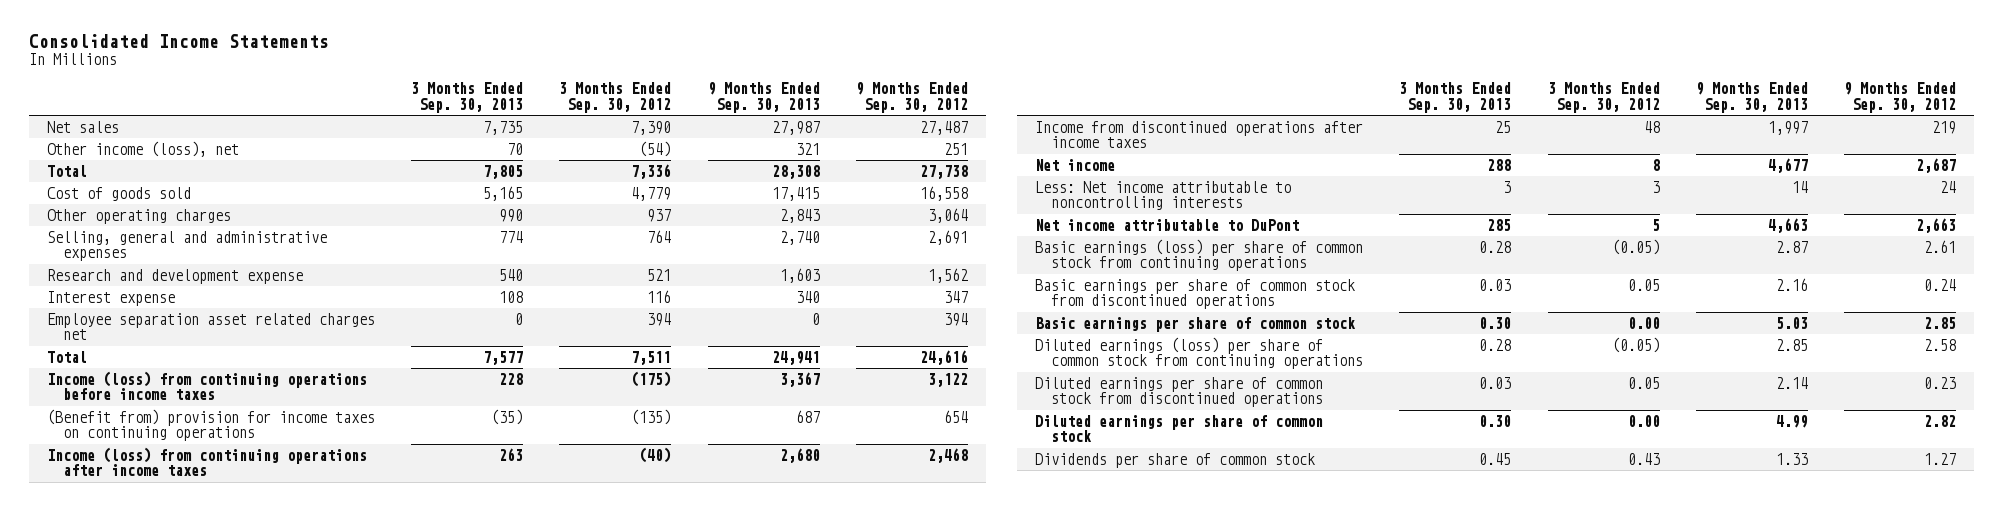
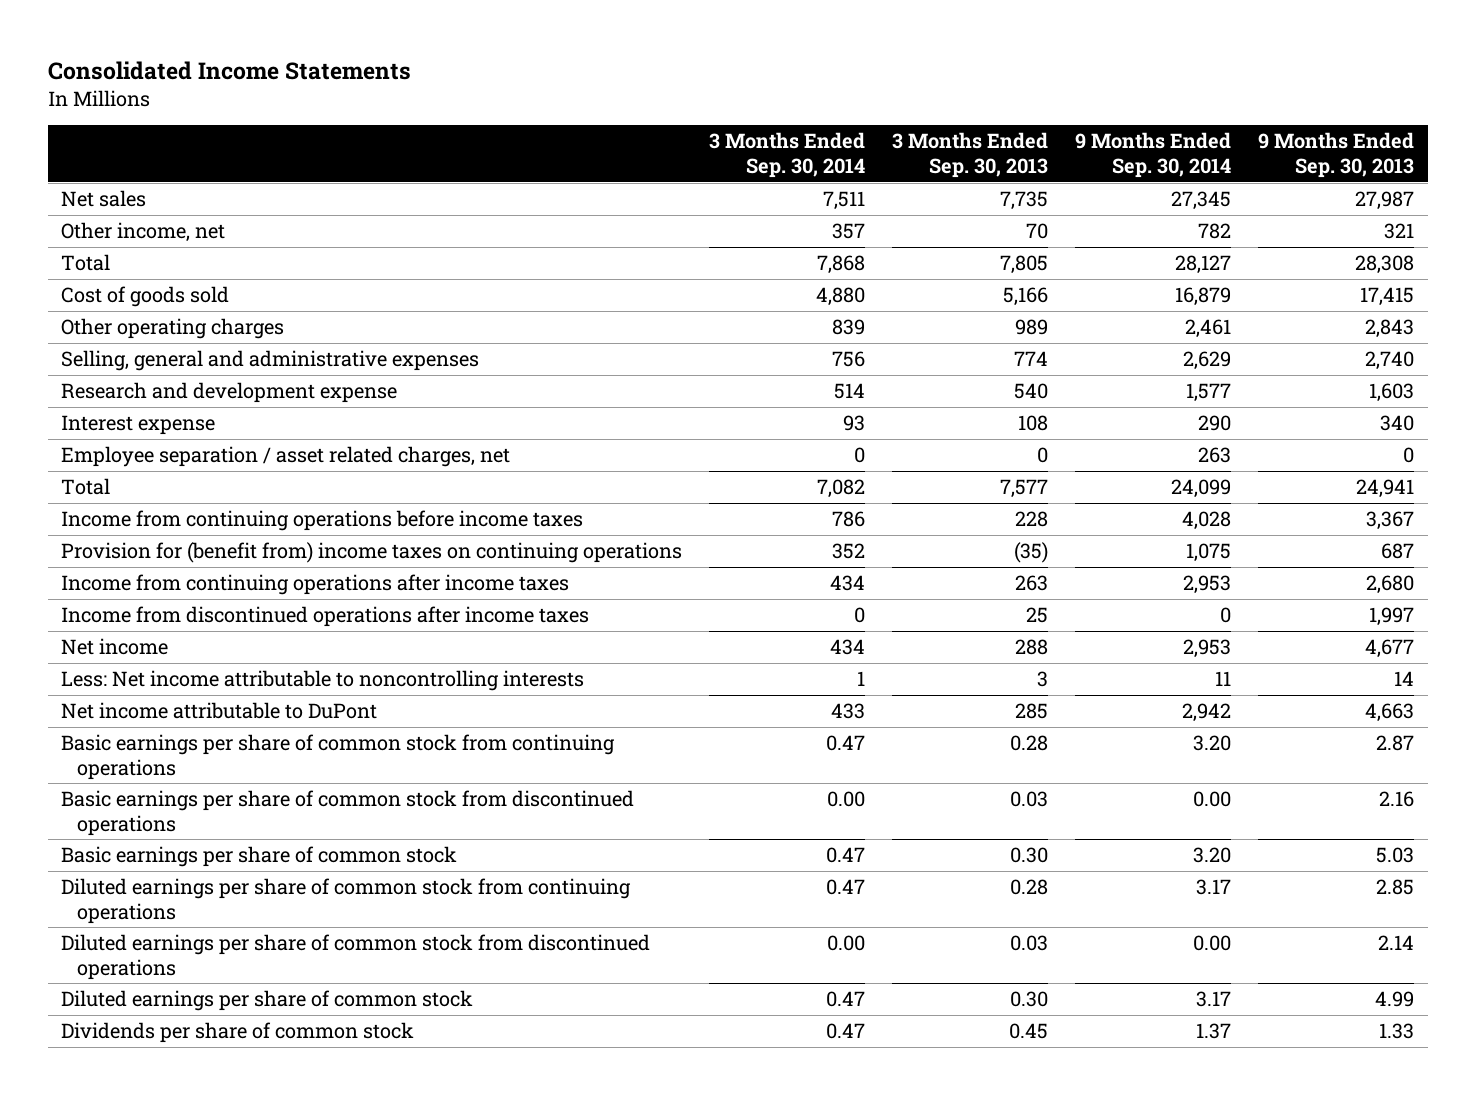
[559,82,672,113] 3 Months Ended Sep. 30, 2012 -> none
[855,82,968,113] 9 Months Ended Sep. 30, 2012 -> none
none -> [709,132,866,179] 3 Months Ended Sep. 30, 2014
none -> [1075,132,1232,179] 9 Months Ended Sep. 30, 2014
[46,140,239,157] Other income (loss), net -> [61,221,226,242] Other income, net
[483,185,524,201] 5,165 -> [1003,286,1049,306] 5,166
[499,208,524,222] 990 -> [1015,318,1049,335] 989
[46,312,375,341] Employee separation asset related charges net -> [61,445,511,467] Employee separation / asset related charges, net
[46,370,367,401] Income (loss) from continuing operations before income taxes -> [61,509,584,531] Income from continuing operations before income taxes
[46,408,375,442] (Benefit from) provision for income taxes on continuing operations -> [61,541,683,563] Provision for (benefit from) income taxes on continuing operations
[46,446,367,477] Income (loss) from continuing operations after income taxes -> [61,573,570,595] Income from continuing operations after income taxes
[1035,238,1364,272] Basic earnings (loss) per share of common stock from continuing operations -> [61,733,616,780] Basic earnings per share of common stock from continuing operations
[1035,336,1364,370] Diluted earnings (loss) per share of common stock from continuing operations -> [61,877,632,924] Diluted earnings per share of common stock from continuing operations

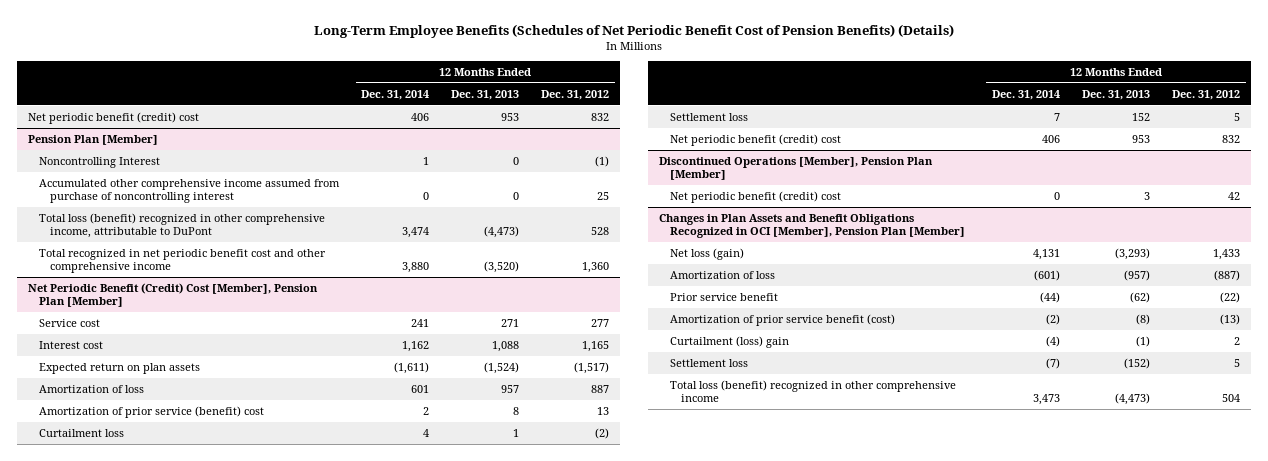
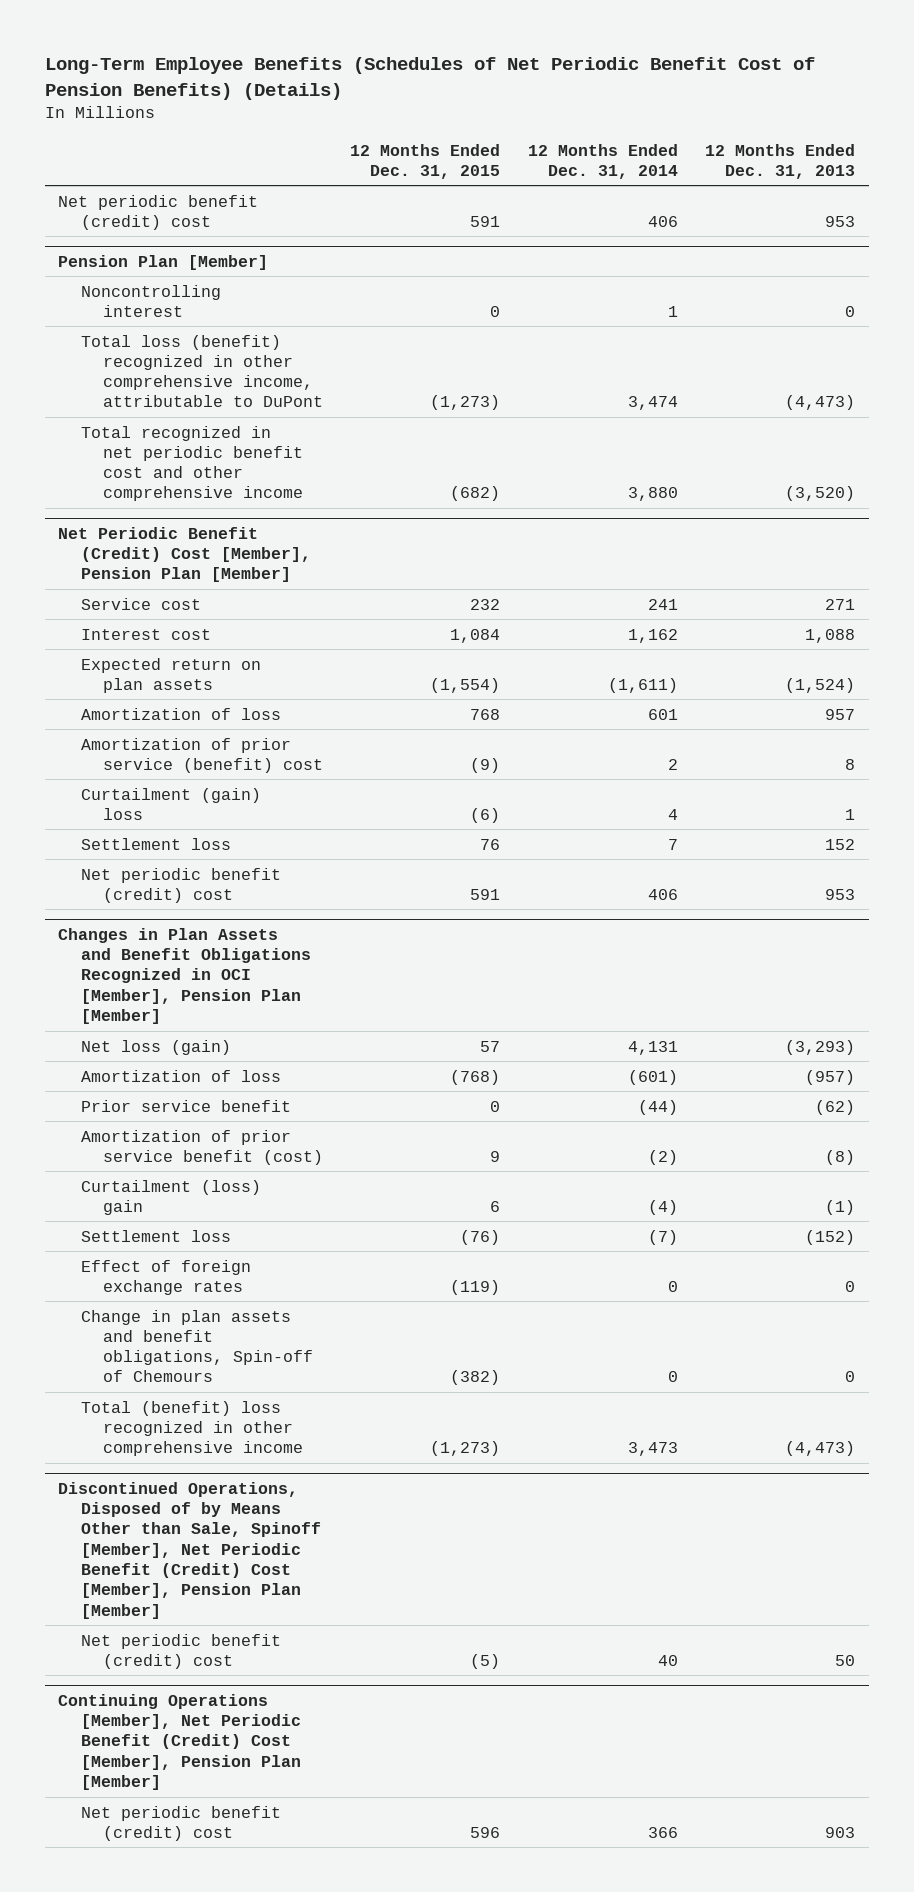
[541,89,610,100] Dec. 31, 2012 -> none
none -> [350,143,501,179] 12 Months Ended Dec. 31, 2015
[39,179,341,204] Accumulated other comprehensive income assumed from purchase of noncontrolling interest -> none
[39,157,161,169] Noncontrolling Interest -> [80,284,221,317] Noncontrolling interest
[39,429,125,438] Curtailment loss -> [80,787,261,820] Curtailment (gain) loss
[659,157,934,181] Discontinued Operations [Member], Pension Plan [Member] -> none
[669,191,841,204] Net periodic benefit (credit) cost -> none
none -> [80,1259,251,1295] Effect of foreign exchange rates
none -> [80,1309,313,1383] Change in plan assets and benefit obligations, Spin-off of Chemours
[669,380,956,403] Total loss (benefit) recognized in other comprehensive income -> [80,1400,303,1457] Total (benefit) loss recognized in other comprehensive income
none -> [58,1481,321,1619] Discontinued Operations, Disposed of by Means Other than Sale, Spinoff [Member], Net Periodic Benefit (Credit) Cost [Member], Pension Plan [Member]
none -> [80,1633,281,1669] Net periodic benefit (credit) cost
none -> [58,1693,301,1790] Continuing Operations [Member], Net Periodic Benefit (Credit) Cost [Member], Pension Plan [Member]
none -> [80,1805,281,1841] Net periodic benefit (credit) cost

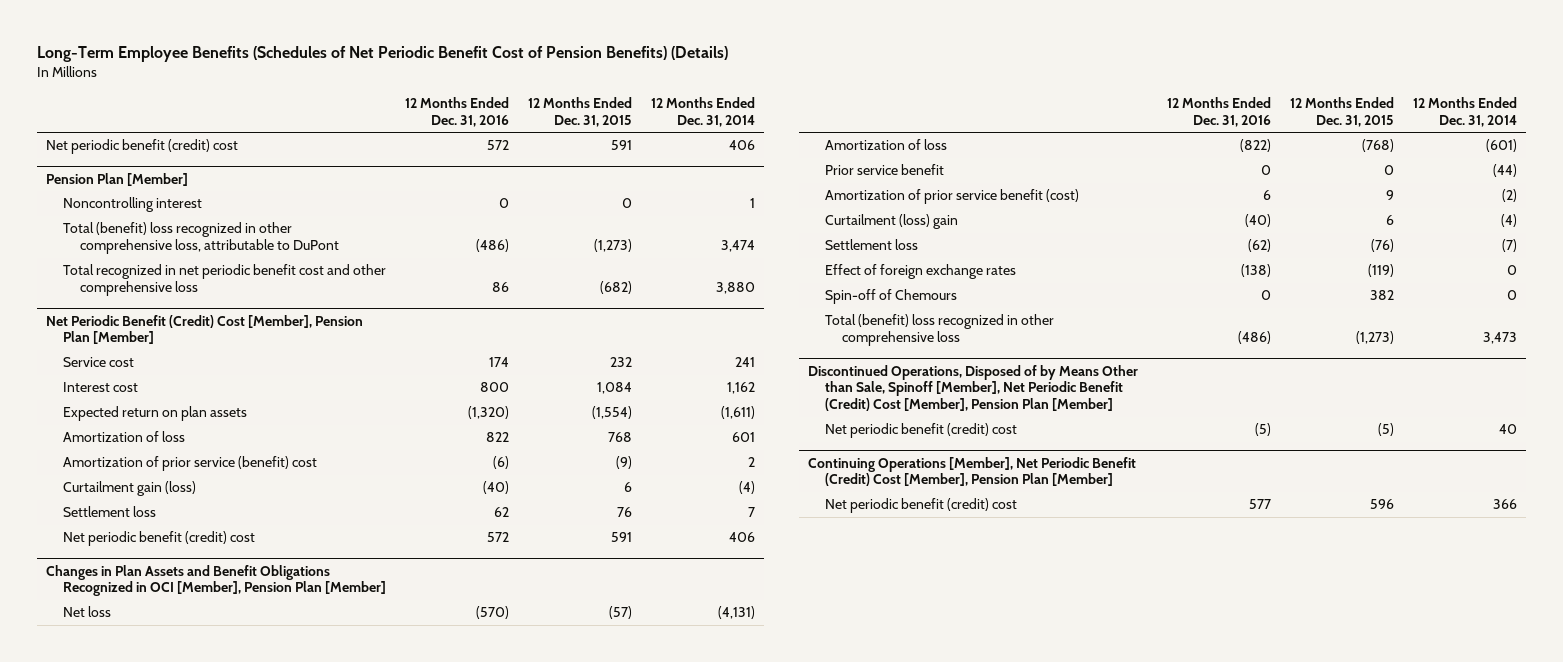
[705,143,856,179] 12 Months Ended Dec. 31, 2013 -> none
none -> [404,97,509,127] 12 Months Ended Dec. 31, 2016
[80,334,323,408] Total loss (benefit) recognized in other comprehensive income, attributable to DuPont -> [63,222,340,254] Total (benefit) loss recognized in other comprehensive loss, attributable to DuPont
[80,425,303,502] Total recognized in net periodic benefit cost and other comprehensive income -> [63,264,387,296] Total recognized in net periodic benefit cost and other comprehensive loss
[80,787,261,820] Curtailment (gain) loss -> [63,481,197,497] Curtailment gain (loss)
[470,807,501,823] (6) -> [623,482,632,493] 6
[667,808,678,820] 4 -> [738,481,755,495] (4)
[80,1039,231,1055] Net loss (gain) -> [63,606,112,618] Net loss
[480,1040,501,1052] 57 -> [608,606,632,620] (57)
[627,1040,678,1055] 4,131 -> [717,606,755,620] (4,131)
[80,1309,313,1383] Change in plan assets and benefit obligations, Spin-off of Chemours -> [825,289,958,305] Spin-off of Chemours
[450,1370,501,1386] (382) -> [1369,290,1394,301] 382
[80,1400,303,1457] Total (benefit) loss recognized in other comprehensive income -> [825,314,1055,346] Total (benefit) loss recognized in other comprehensive loss

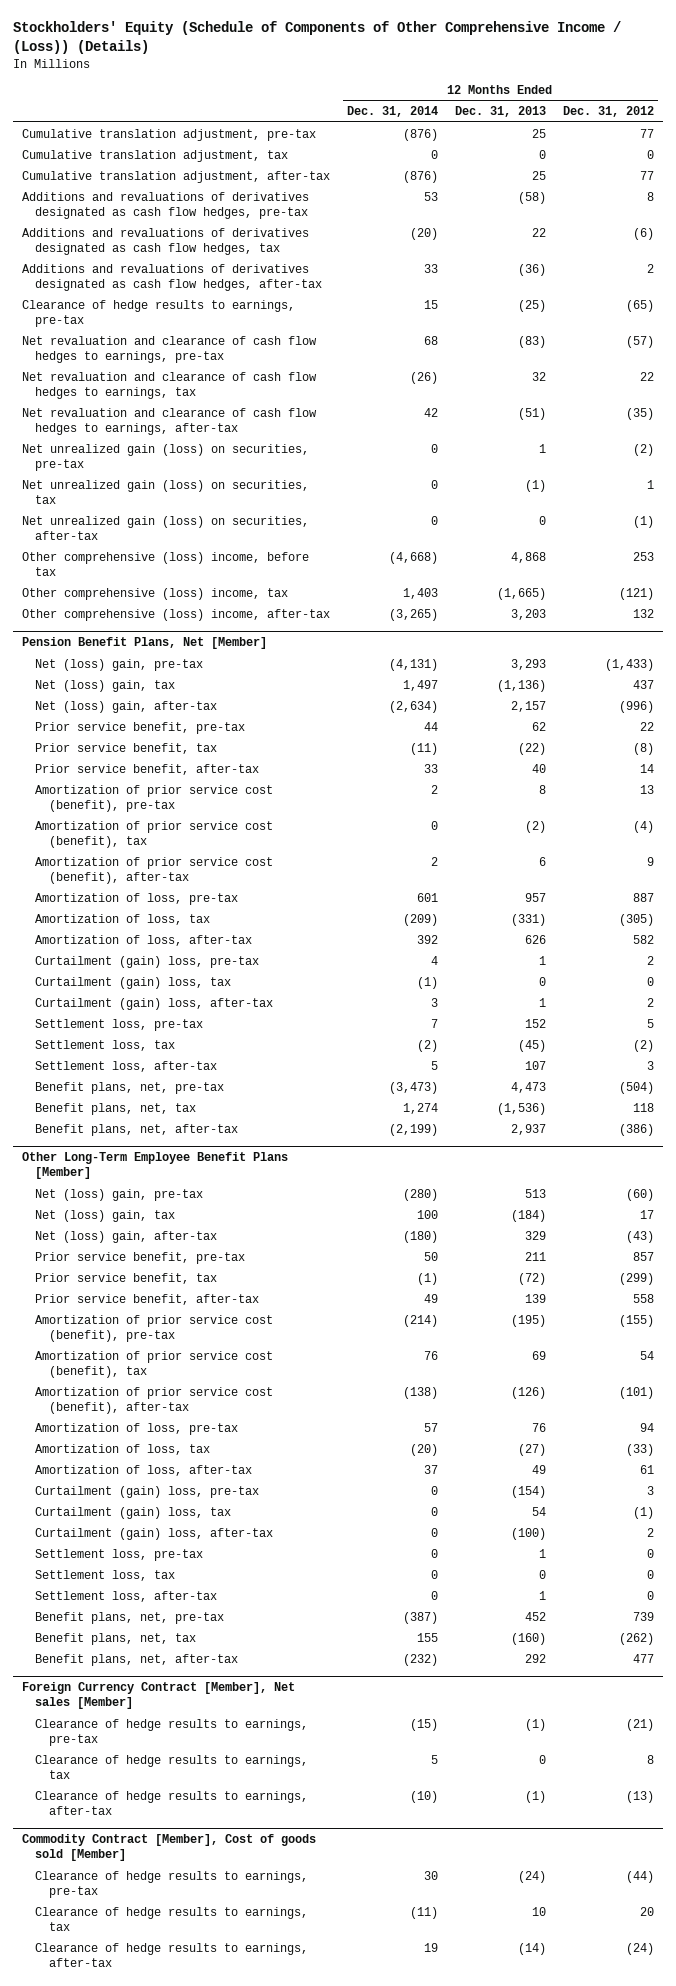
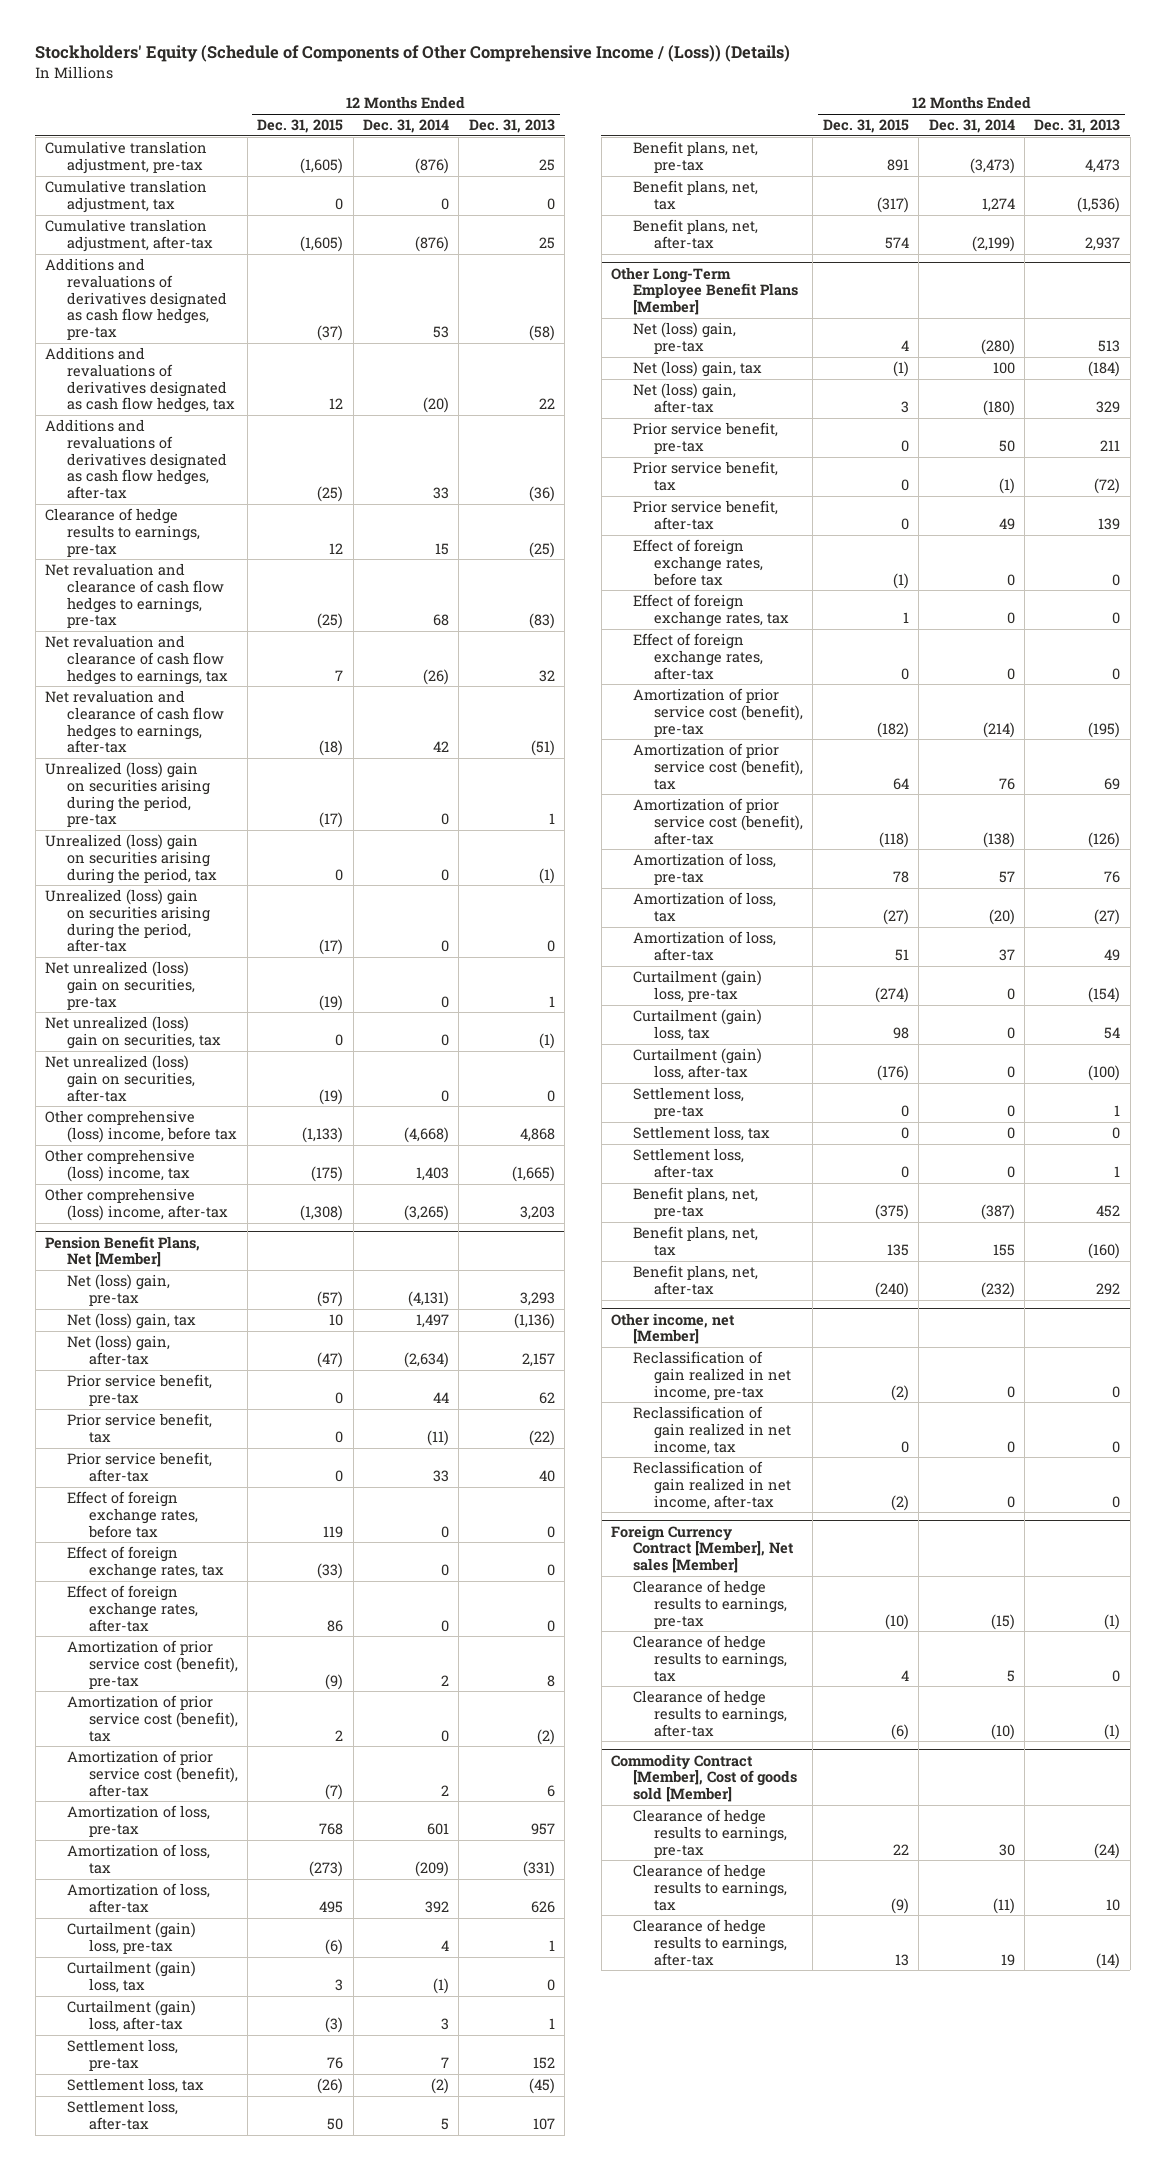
[563,106,655,118] Dec. 31, 2012 -> none
none -> [257,119,344,134] Dec. 31, 2015
none -> [45,762,210,828] Unrealized (loss) gain on securities arising during the period, pre-tax
none -> [45,834,217,884] Unrealized (loss) gain on securities arising during the period, tax
none -> [45,889,210,953] Unrealized (loss) gain on securities arising during the period, after-tax
[21,443,309,471] Net unrealized gain (loss) on securities, pre-tax -> [45,961,195,1010] Net unrealized (loss) gain on securities, pre-tax
[21,479,309,504] Net unrealized gain (loss) on securities, tax -> [45,1016,221,1049] Net unrealized (loss) gain on securities, tax
[21,515,309,540] Net unrealized gain (loss) on securities, after-tax -> [45,1055,195,1102] Net unrealized (loss) gain on securities, after-tax
none -> [66,1491,198,1538] Effect of foreign exchange rates, before tax
none -> [66,1546,224,1579] Effect of foreign exchange rates, tax
none -> [66,1585,198,1632] Effect of foreign exchange rates, after-tax
none -> [632,539,764,586] Effect of foreign exchange rates, before tax
none -> [632,594,790,627] Effect of foreign exchange rates, tax
none -> [632,633,764,680] Effect of foreign exchange rates, after-tax
none -> [610,1312,735,1345] Other income, net [Member]
none -> [632,1351,792,1400] Reclassification of gain realized in net income, pre-tax
none -> [632,1406,792,1455] Reclassification of gain realized in net income, tax
none -> [632,1461,792,1510] Reclassification of gain realized in net income, after-tax

